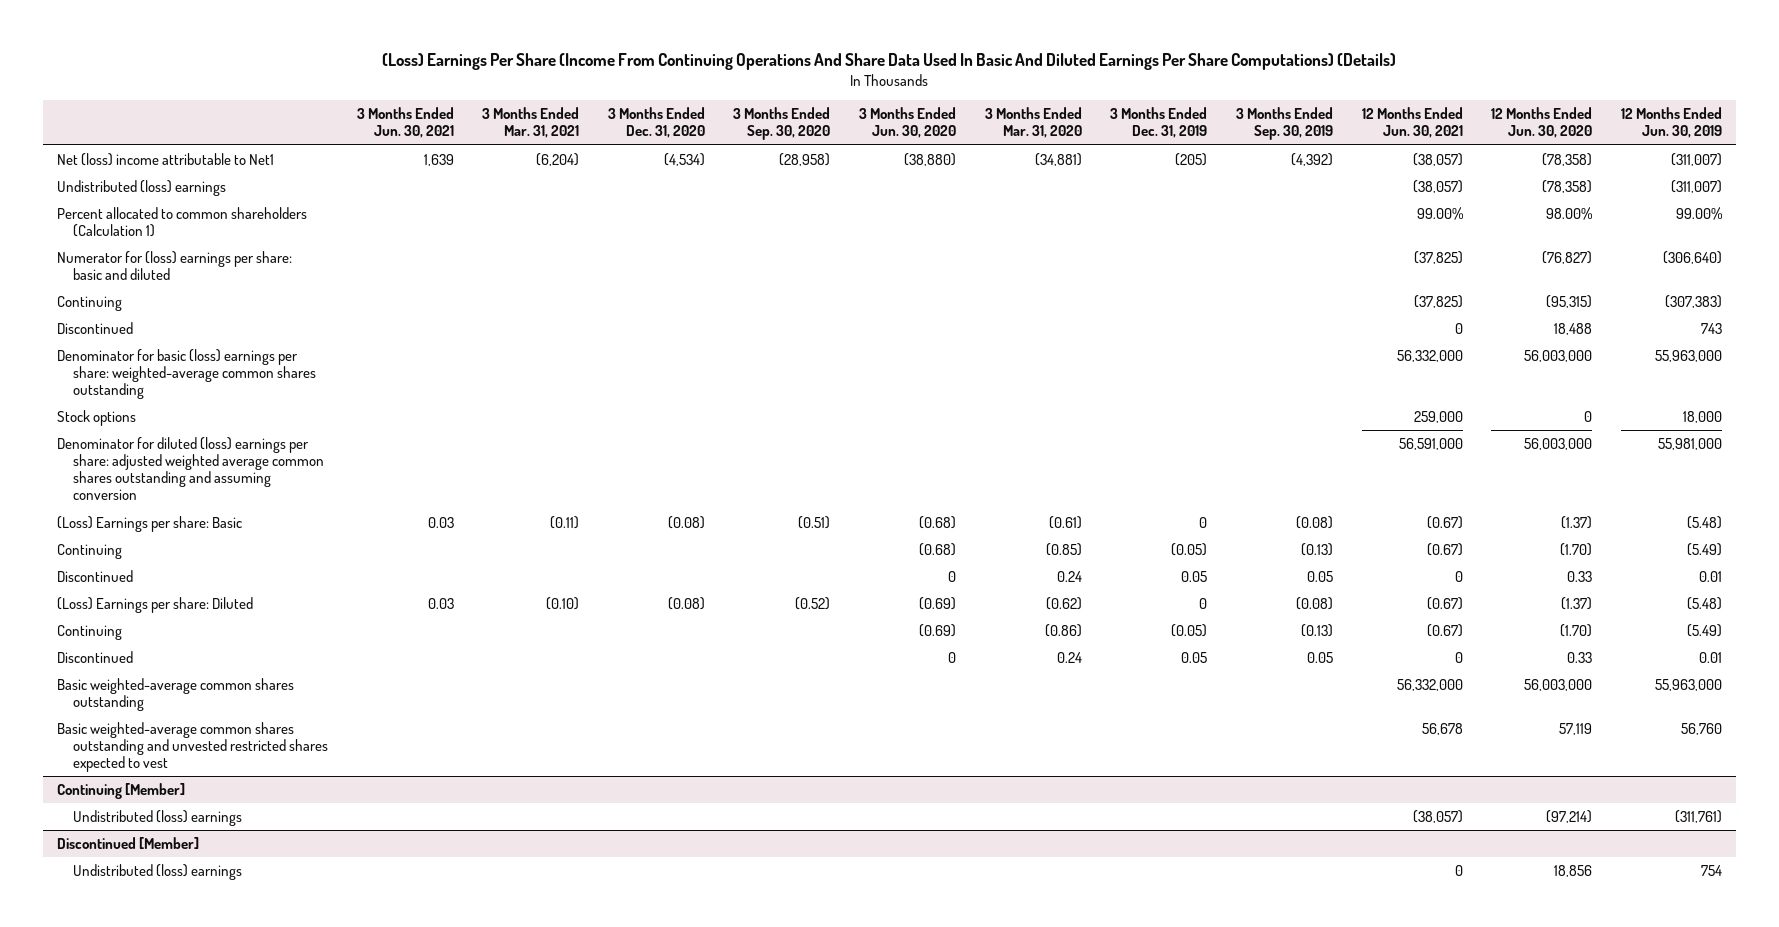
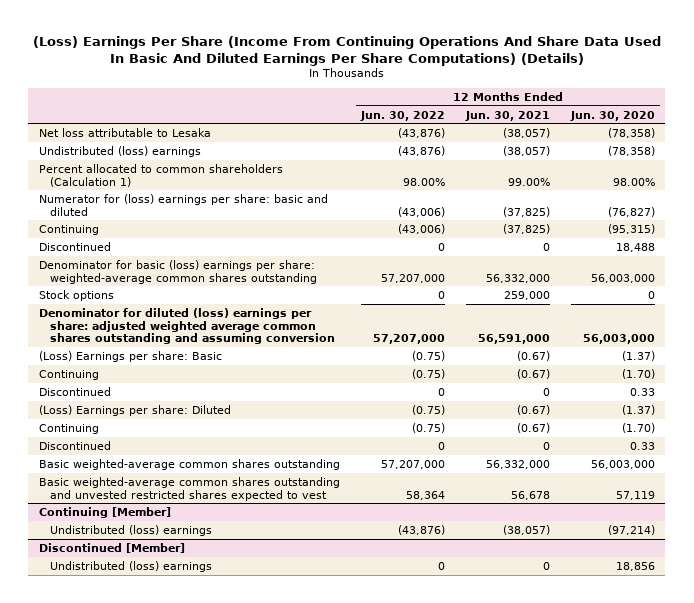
[356,107,454,139] 3 Months Ended Jun. 30, 2021 -> none
[482,107,580,139] 3 Months Ended Mar. 31, 2021 -> none
[607,107,705,139] 3 Months Ended Dec. 31, 2020 -> none
[733,107,831,141] 3 Months Ended Sep. 30, 2020 -> none
[859,107,957,139] 3 Months Ended Jun. 30, 2020 -> none
[984,107,1082,139] 3 Months Ended Mar. 31, 2020 -> none
[1110,107,1208,139] 3 Months Ended Dec. 31, 2019 -> none
[1235,107,1333,141] 3 Months Ended Sep. 30, 2019 -> none
[1620,107,1722,139] 12 Months Ended Jun. 30, 2019 -> none
none -> [359,110,445,121] Jun. 30, 2022
[56,152,274,166] Net (loss) income attributable to Net1 -> [38,127,211,137] Net loss attributable to Lesaka

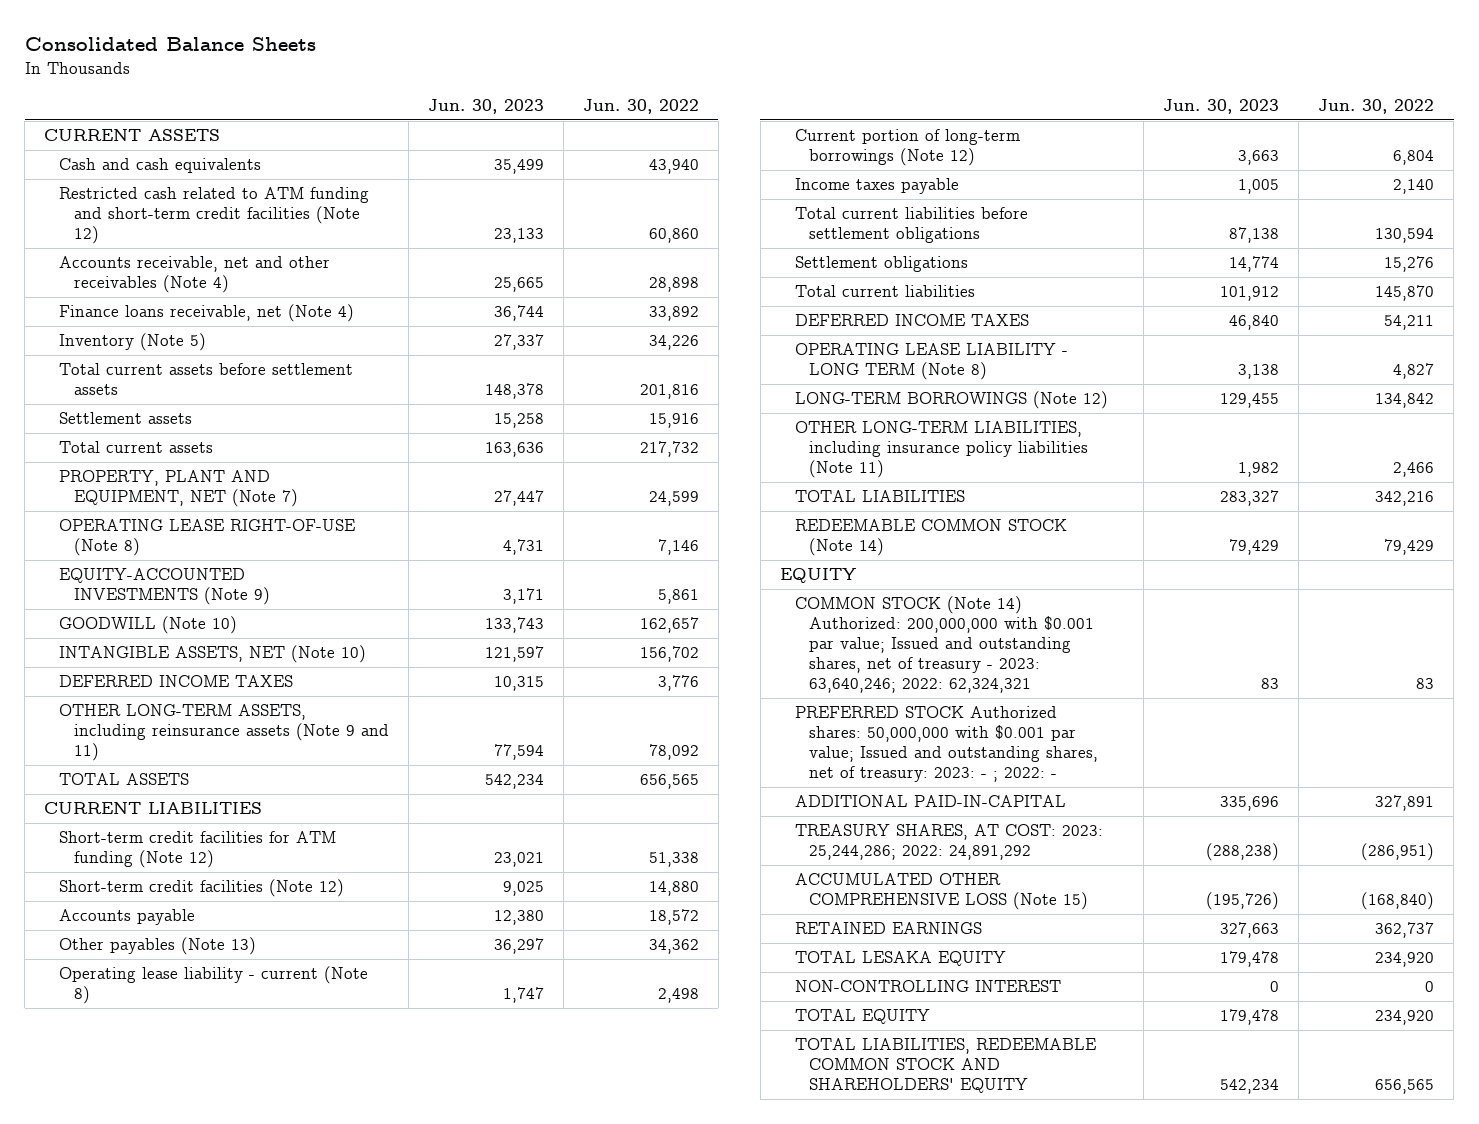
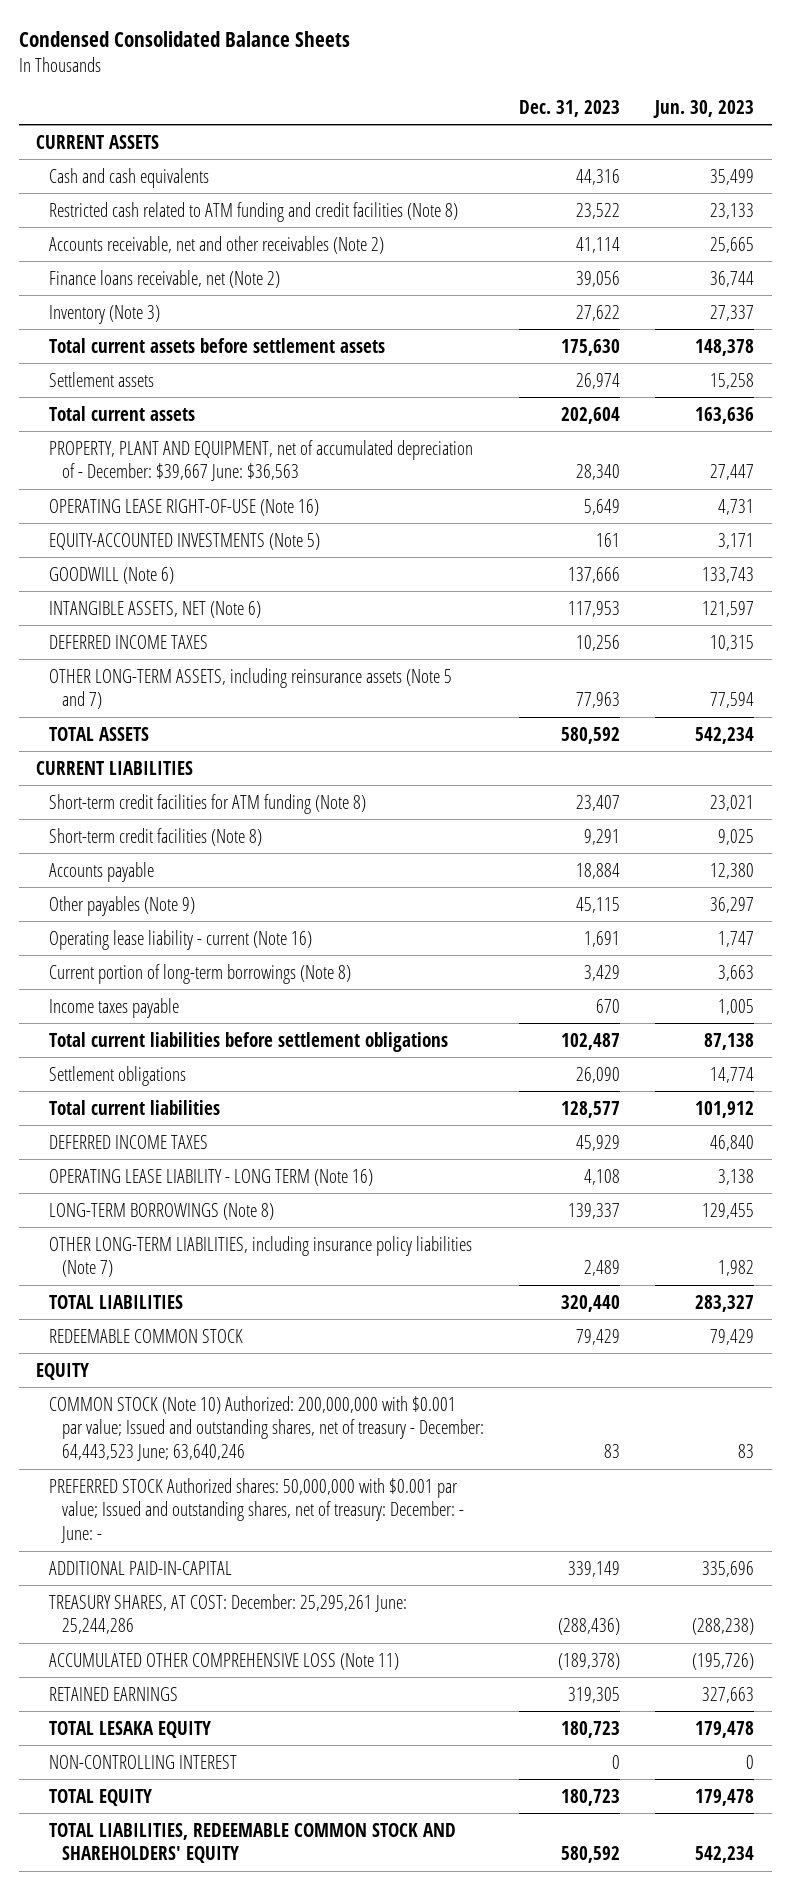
[24,37,316,52] Consolidated Balance Sheets -> [18,31,350,48] Condensed Consolidated Balance Sheets
[582,98,699,114] Jun. 30, 2022 -> none
none -> [519,99,621,117] Dec. 31, 2023
[59,187,370,245] Restricted cash related to ATM funding and short-term credit facilities (Note 12) -> [49,201,459,222] Restricted cash related to ATM funding and credit facilities (Note 8)
[59,256,331,294] Accounts receivable, net and other receivables (Note 4) -> [49,235,385,254] Accounts receivable, net and other receivables (Note 2)
[59,304,355,323] Finance loans receivable, net (Note 4) -> [49,269,281,288] Finance loans receivable, net (Note 2)
[59,333,207,352] Inventory (Note 5) -> [49,304,161,324] Inventory (Note 3)
[59,470,298,508] PROPERTY, PLANT AND EQUIPMENT, NET (Note 7) -> [49,439,474,482] PROPERTY, PLANT AND EQUIPMENT, net of accumulated depreciation of - December: $39,667 June: $36,563
[59,519,356,557] OPERATING LEASE RIGHT-OF-USE (Note 8) -> [49,498,320,516] OPERATING LEASE RIGHT-OF-USE (Note 16)
[59,568,270,606] EQUITY-ACCOUNTED INVESTMENTS (Note 9) -> [49,532,321,550] EQUITY-ACCOUNTED INVESTMENTS (Note 5)
[59,616,238,635] GOODWILL (Note 10) -> [49,566,175,584] GOODWILL (Note 6)
[59,645,367,664] INTANGIBLE ASSETS, NET (Note 10) -> [49,600,262,618] INTANGIBLE ASSETS, NET (Note 6)
[59,704,389,762] OTHER LONG-TERM ASSETS, including reinsurance assets (Note 9 and 11) -> [49,667,453,710] OTHER LONG-TERM ASSETS, including reinsurance assets (Note 5 and 7)
[59,831,337,869] Short-term credit facilities for ATM funding (Note 12) -> [49,793,367,814] Short-term credit facilities for ATM funding (Note 8)
[59,879,345,898] Short-term credit facilities (Note 12) -> [49,827,263,846] Short-term credit facilities (Note 8)
[59,937,257,956] Other payables (Note 13) -> [49,895,196,916] Other payables (Note 9)
[59,966,369,1005] Operating lease liability - current (Note 8) -> [49,929,313,950] Operating lease liability - current (Note 16)
[794,129,1020,167] Current portion of long-term borrowings (Note 12) -> [49,963,352,984] Current portion of long-term borrowings (Note 8)
[794,343,1068,381] OPERATING LEASE LIABILITY - LONG TERM (Note 8) -> [49,1168,374,1186] OPERATING LEASE LIABILITY - LONG TERM (Note 16)
[794,391,1108,410] LONG-TERM BORROWINGS (Note 12) -> [49,1202,275,1220] LONG-TERM BORROWINGS (Note 8)
[794,421,1089,479] OTHER LONG-TERM LIABILITIES, including insurance policy liabilities (Note 11) -> [49,1235,473,1278] OTHER LONG-TERM LIABILITIES, including insurance policy liabilities (Note 7)
[794,519,1067,557] REDEEMABLE COMMON STOCK (Note 14) -> [49,1328,244,1343] REDEEMABLE COMMON STOCK
[794,596,1095,694] COMMON STOCK (Note 14) Authorized: 200,000,000 with $0.001 par value; Issued and outstanding shares, net of treasury - 2023: 63,640,246; 2022: 62,324,321 -> [49,1395,485,1461] COMMON STOCK (Note 10) Authorized: 200,000,000 with $0.001 par value; Issued and outstanding shares, net of treasury - December: 64,443,523 June; 63,640,246
[794,706,1099,783] PREFERRED STOCK Authorized shares: 50,000,000 with $0.001 par value; Issued and outstanding shares, net of treasury: 2023: - ; 2022: - -> [49,1477,465,1543] PREFERRED STOCK Authorized shares: 50,000,000 with $0.001 par value; Issued and outstanding shares, net of treasury: December: - June: -
[794,824,1103,861] TREASURY SHARES, AT COST: 2023: 25,244,286; 2022: 24,891,292 -> [49,1593,408,1635] TREASURY SHARES, AT COST: December: 25,295,261 June: 25,244,286
[794,873,1089,911] ACCUMULATED OTHER COMPREHENSIVE LOSS (Note 15) -> [49,1652,400,1670] ACCUMULATED OTHER COMPREHENSIVE LOSS (Note 11)

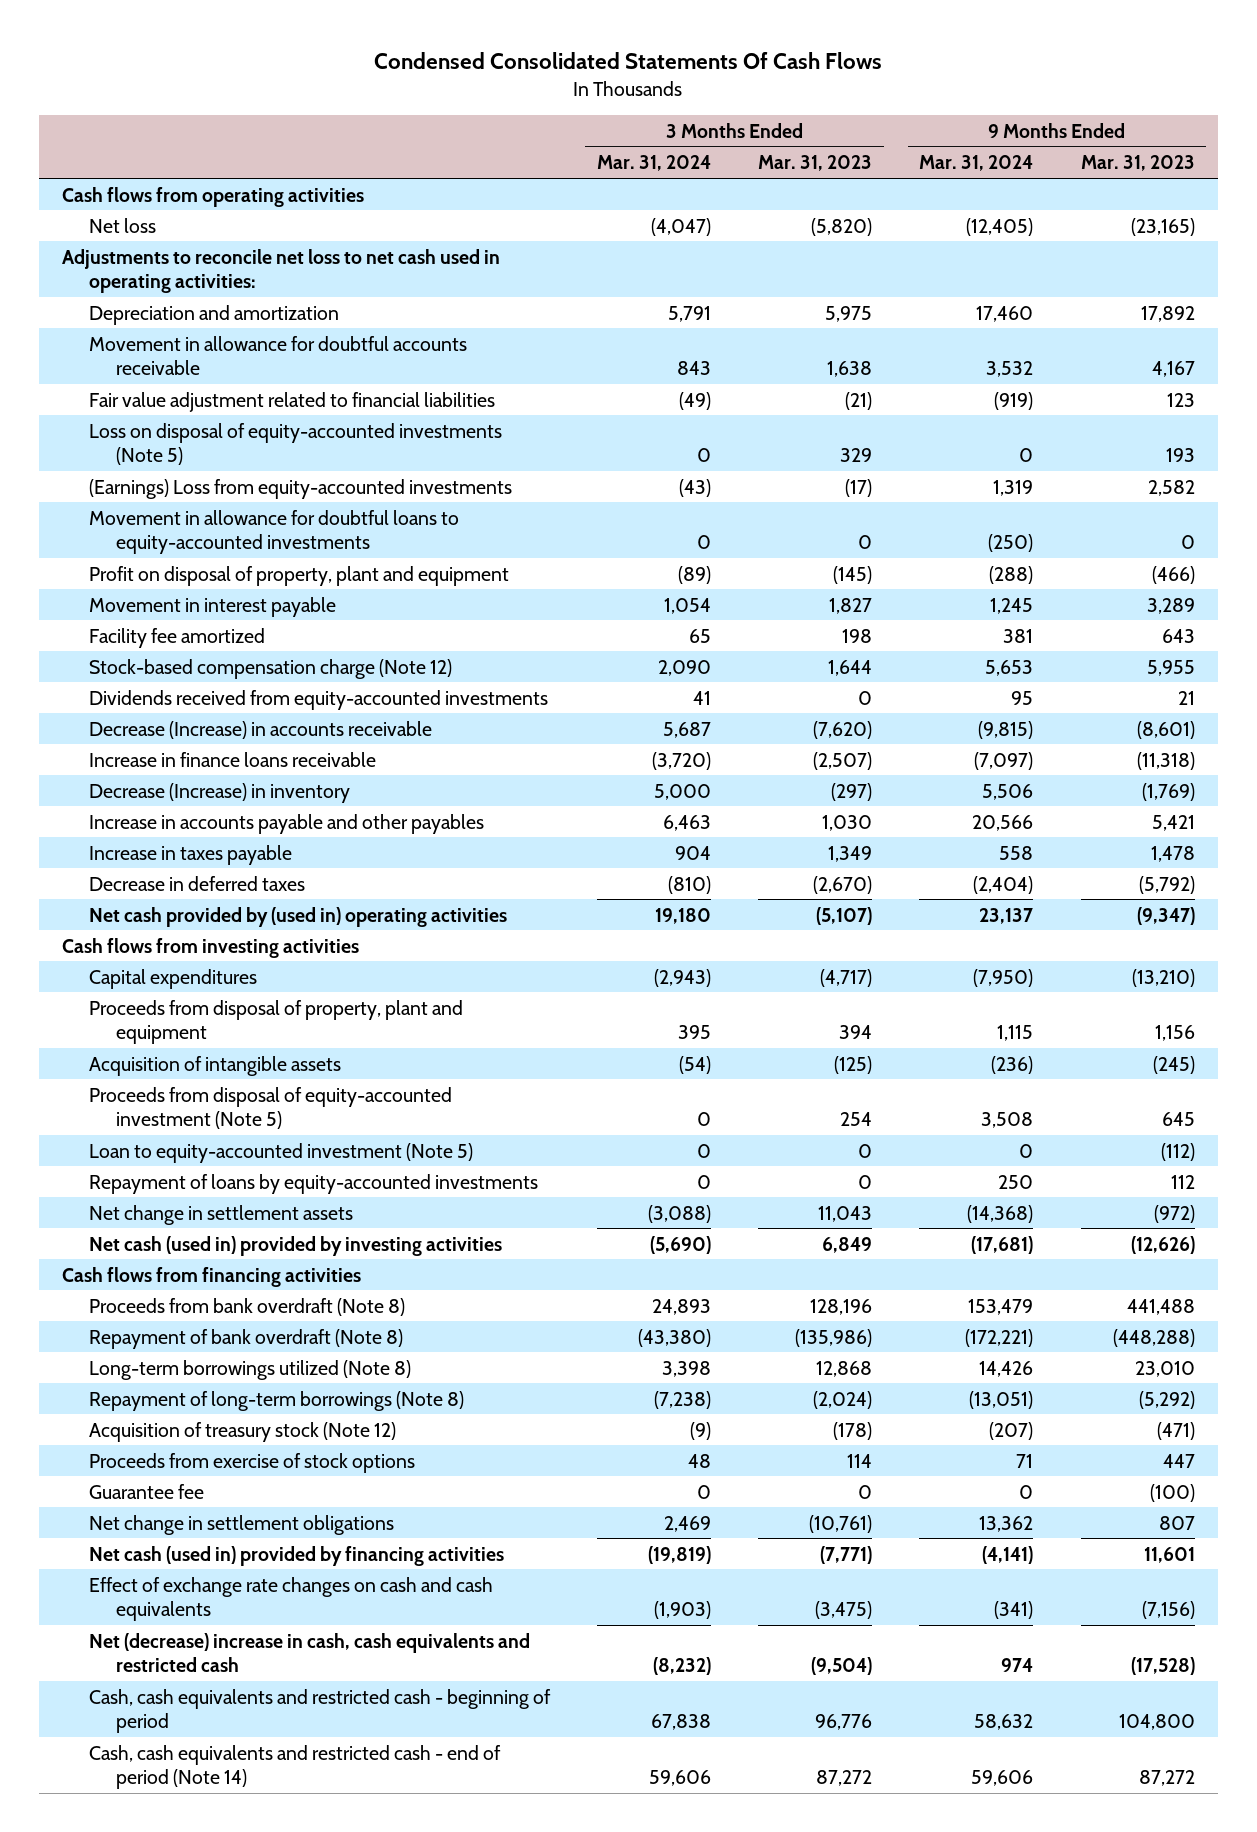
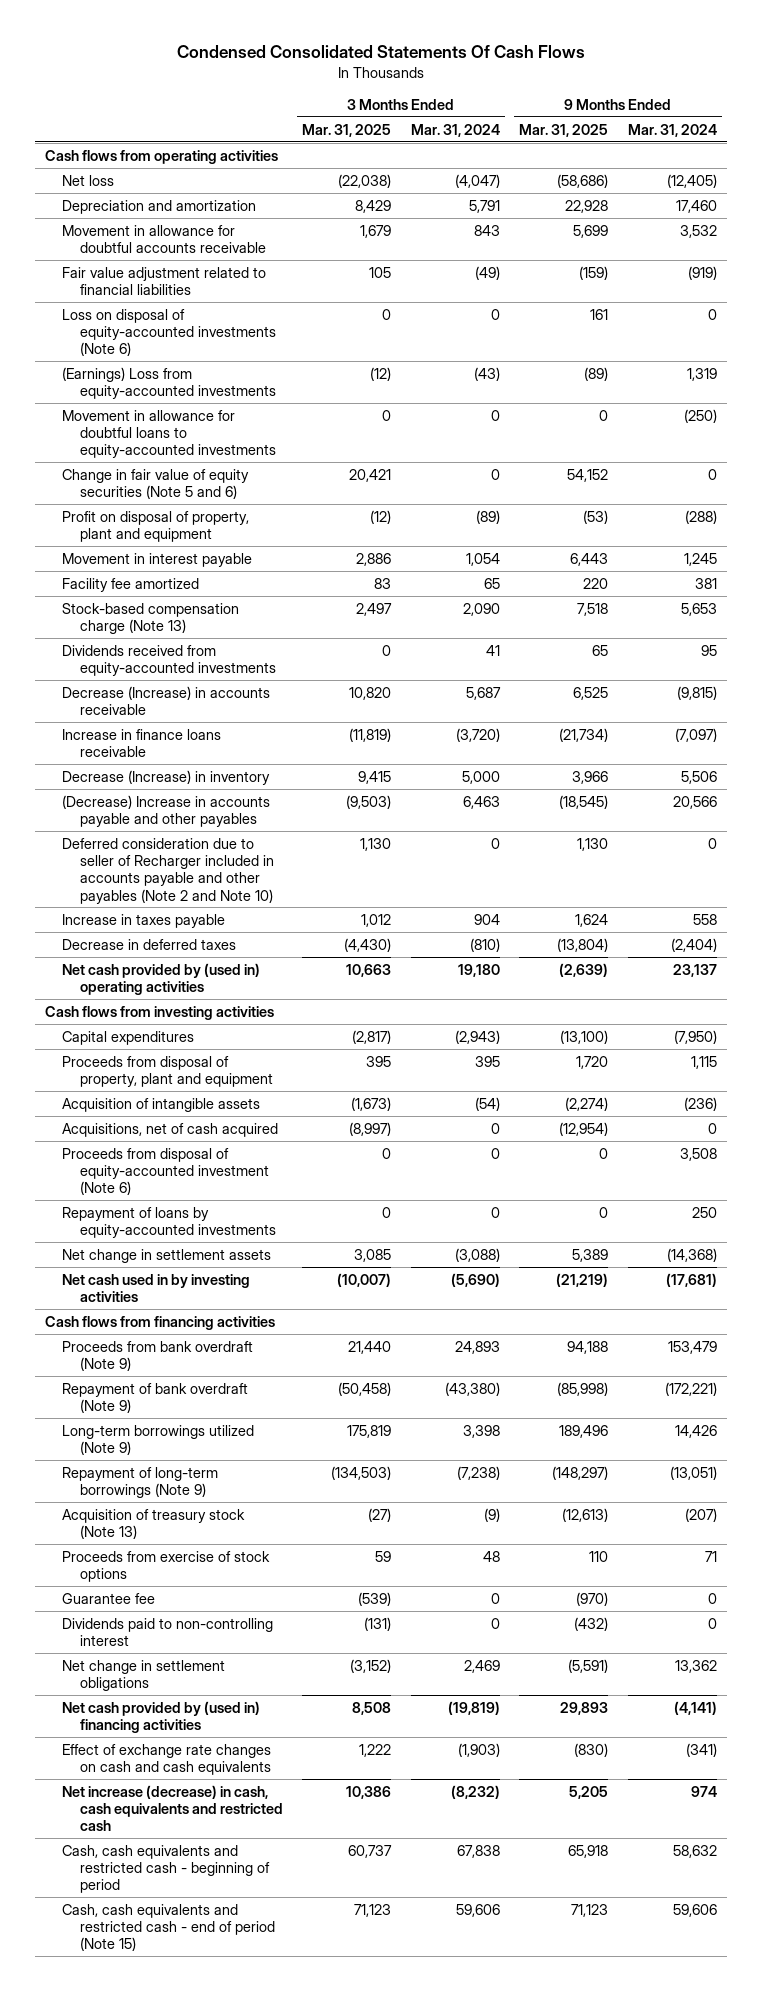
[758,155,873,172] Mar. 31, 2023 -> none
[1080,155,1195,172] Mar. 31, 2023 -> none
none -> [302,123,392,137] Mar. 31, 2025
none -> [519,123,609,137] Mar. 31, 2025
[62,248,501,293] Adjustments to reconcile net loss to net cash used in operating activities: -> none
[88,422,502,465] Loss on disposal of equity-accounted investments (Note 5) -> [62,308,276,357] Loss on disposal of equity-accounted investments (Note 6)
none -> [62,468,250,499] Change in fair value of equity securities (Note 5 and 6)
[88,658,452,679] Stock-based compensation charge (Note 12) -> [62,602,240,634] Stock-based compensation charge (Note 13)
[88,813,484,834] Increase in accounts payable and other payables -> [62,794,271,827] (Decrease) Increase in accounts payable and other payables
none -> [62,837,274,904] Deferred consideration due to seller of Recharger included in accounts payable and other payables (Note 2 and Note 10)
[88,1142,473,1163] Loan to equity-accounted investment (Note 5) -> none
none -> [62,1122,279,1137] Acquisitions, net of cash acquired
[88,1086,452,1129] Proceeds from disposal of equity-accounted investment (Note 5) -> [62,1147,269,1196] Proceeds from disposal of equity-accounted investment (Note 6)
[88,1235,502,1256] Net cash (used in) provided by investing activities -> [62,1273,251,1302] Net cash used in by investing activities
[88,1297,405,1316] Proceeds from bank overdraft (Note 8) -> [62,1340,254,1371] Proceeds from bank overdraft (Note 9)
[88,1328,403,1349] Repayment of bank overdraft (Note 8) -> [62,1382,249,1413] Repayment of bank overdraft (Note 9)
[88,1359,411,1380] Long-term borrowings utilized (Note 8) -> [62,1424,255,1455] Long-term borrowings utilized (Note 9)
[88,1390,464,1411] Repayment of long-term borrowings (Note 8) -> [62,1466,219,1498] Repayment of long-term borrowings (Note 9)
[88,1421,396,1442] Acquisition of treasury stock (Note 12) -> [62,1508,246,1539] Acquisition of treasury stock (Note 13)
none -> [62,1617,274,1646] Dividends paid to non-controlling interest
[88,1545,504,1566] Net cash (used in) provided by financing activities -> [62,1700,261,1733] Net cash provided by (used in) financing activities
[88,1632,530,1672] Net (decrease) increase in cash, cash equivalents and restricted cash -> [62,1784,283,1832] Net increase (decrease) in cash, cash equivalents and restricted cash
[88,1744,501,1789] Cash, cash equivalents and restricted cash - end of period (Note 14) -> [62,1903,275,1952] Cash, cash equivalents and restricted cash - end of period (Note 15)

